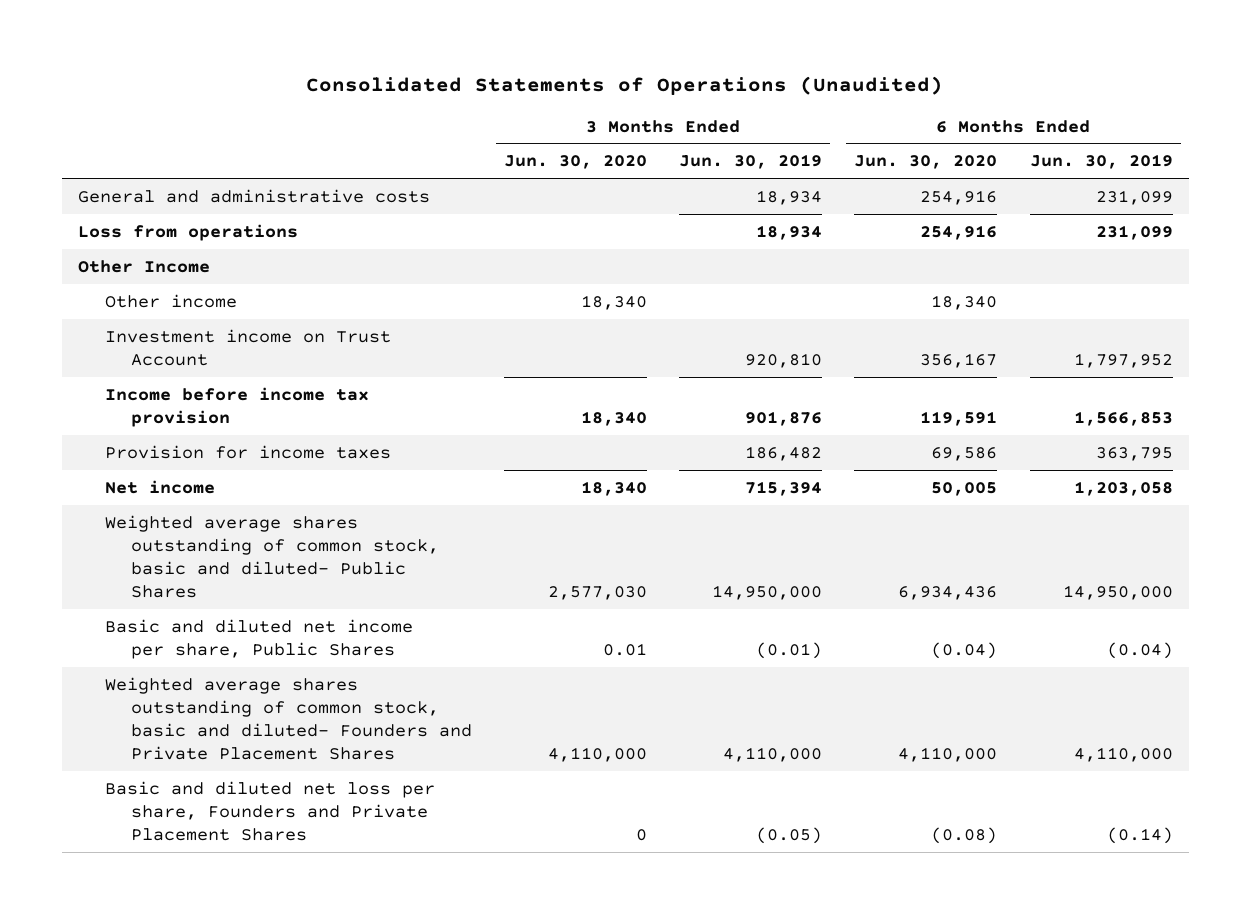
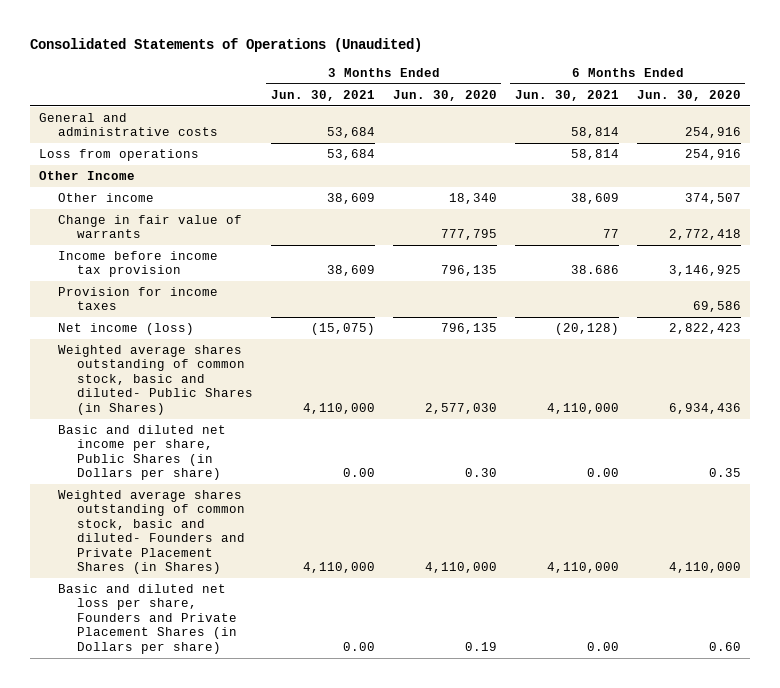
[679,154,823,170] Jun. 30, 2019 -> none
[1029,154,1173,170] Jun. 30, 2019 -> none
none -> [270,89,375,101] Jun. 30, 2021
none -> [514,89,619,101] Jun. 30, 2021
[104,328,391,366] Investment income on Trust Account -> none
[931,294,998,310] 18,340 -> [684,193,741,205] 374,507
none -> [57,215,242,239] Change in fair value of warrants
[580,410,647,426] 18,340 -> [440,265,497,277] 796,135
[920,410,998,426] 119,591 -> [668,265,741,277] 3,146,925
[104,479,215,494] Net income -> [57,323,194,336] Net income (loss)
[580,480,647,496] 18,340 -> [440,323,497,335] 796,135
[931,481,998,496] 50,005 -> [668,323,741,335] 2,822,423
[104,514,439,599] Weighted average shares outstanding of common stock, basic and diluted- Public Shares -> [57,345,253,415] Weighted average shares outstanding of common stock, basic and diluted- Public Shares (in Shares)
[104,618,413,659] Basic and diluted net income per share, Public Shares -> [57,425,226,481] Basic and diluted net income per share, Public Shares (in Dollars per share)
[602,642,647,656] 0.01 -> [464,468,497,478] 0.30
[931,641,998,659] (0.04) -> [708,468,741,478] 0.35
[104,676,472,761] Weighted average shares outstanding of common stock, basic and diluted- Founders and Private Placement Shares -> [57,490,245,574] Weighted average shares outstanding of common stock, basic and diluted- Founders and Private Placement Shares (in Shares)
[104,780,435,842] Basic and diluted net loss per share, Founders and Private Placement Shares -> [57,584,237,654] Basic and diluted net loss per share, Founders and Private Placement Shares (in Dollars per share)
[635,829,647,842] 0 -> [464,641,497,651] 0.19
[931,827,998,845] (0.08) -> [708,641,741,651] 0.60

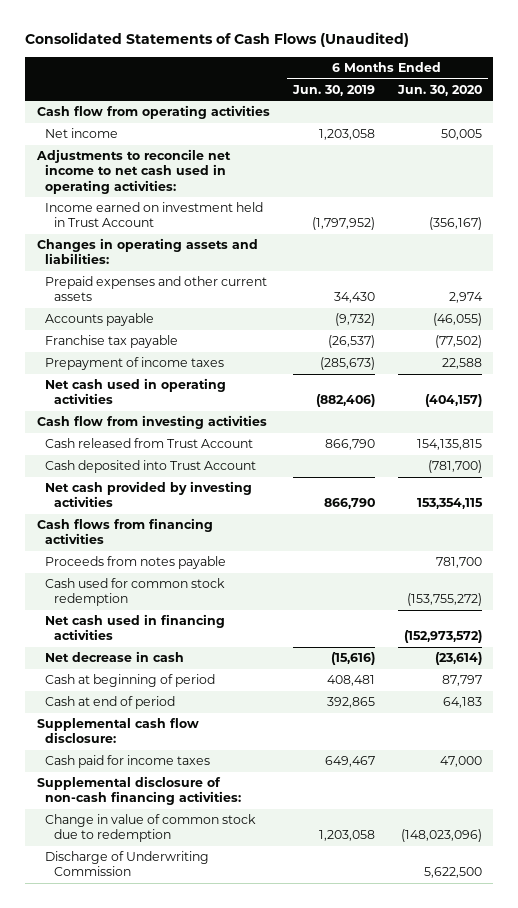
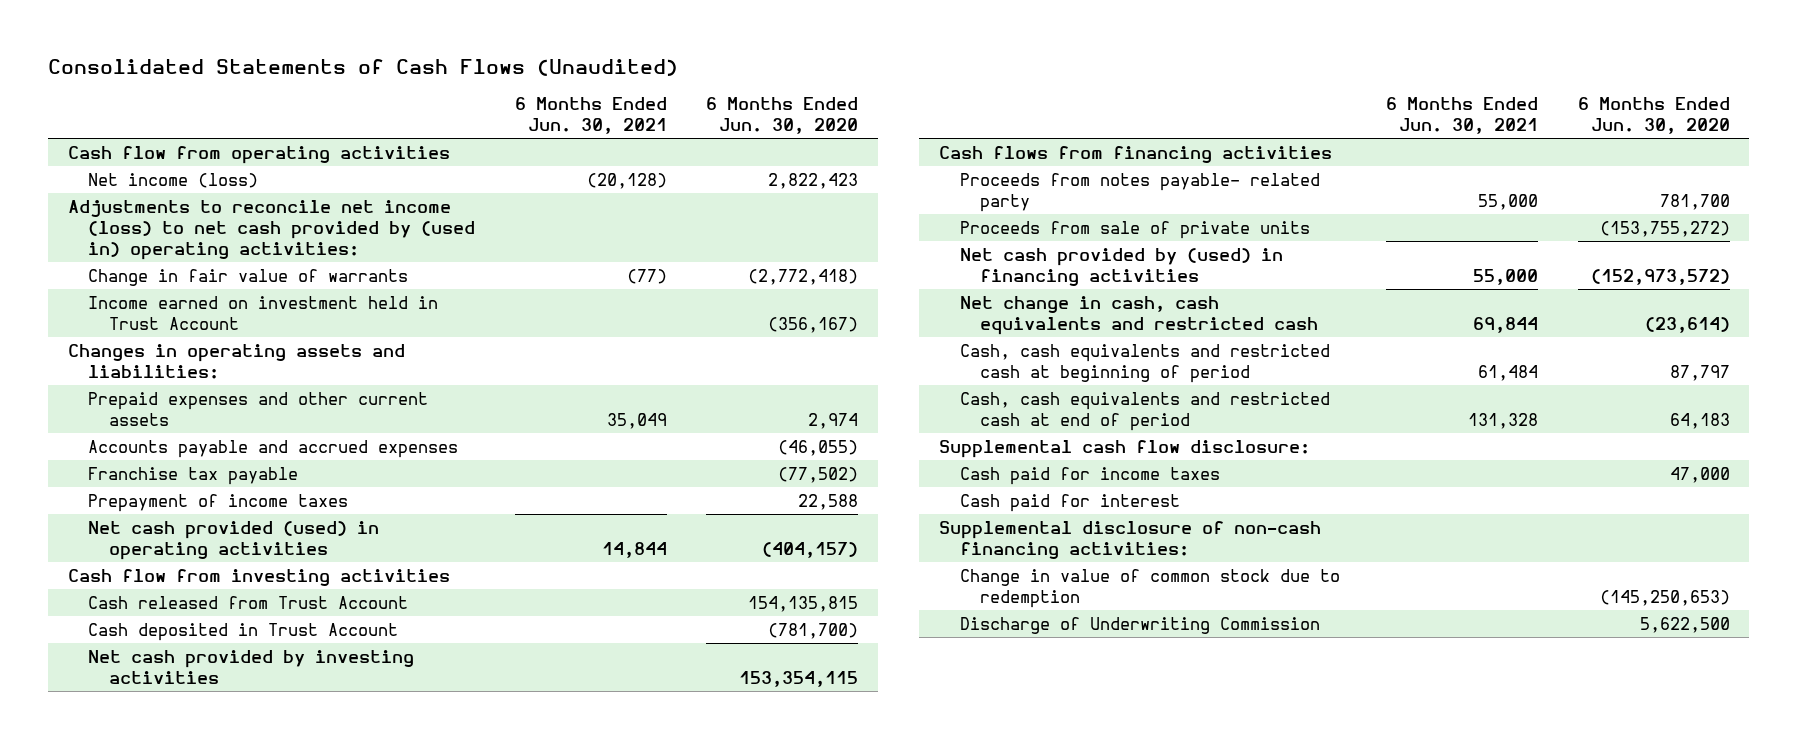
[291,84,375,96] Jun. 30, 2019 -> none
none -> [514,96,667,135] 6 Months Ended Jun. 30, 2021
[45,128,119,139] Net income -> [88,172,259,188] Net income (loss)
[440,129,482,141] 50,005 -> [768,172,859,189] 2,822,423
[35,149,231,194] Adjustments to reconcile net income to net cash used in operating activities: -> [67,199,476,261] Adjustments to reconcile net income (loss) to net cash provided by (used in) operating activities:
none -> [88,268,409,286] Change in fair value of warrants
[45,313,155,327] Accounts payable -> [88,439,459,458] Accounts payable and accrued expenses
[45,378,227,405] Net cash used in operating activities -> [88,520,380,560] Net cash provided (used) in operating activities
[45,460,257,474] Cash deposited into Trust Account -> [88,622,399,641] Cash deposited in Trust Account
[45,556,227,570] Proceeds from notes payable -> [959,172,1320,212] Proceeds from notes payable- related party
[45,578,226,607] Cash used for common stock redemption -> [959,220,1310,239] Proceeds from sale of private units
[45,614,226,641] Net cash used in financing activities -> [959,247,1283,286] Net cash provided by (used) in financing activities
[45,651,185,663] Net decrease in cash -> [959,295,1319,335] Net change in cash, cash equivalents and restricted cash
[45,674,216,688] Cash at beginning of period -> [959,343,1330,383] Cash, cash equivalents and restricted cash at beginning of period
[45,696,176,710] Cash at end of period -> [959,391,1330,431] Cash, cash equivalents and restricted cash at end of period
none -> [959,493,1180,512] Cash paid for interest
[400,829,482,843] (148,023,096) -> [1599,589,1730,606] (145,250,653)

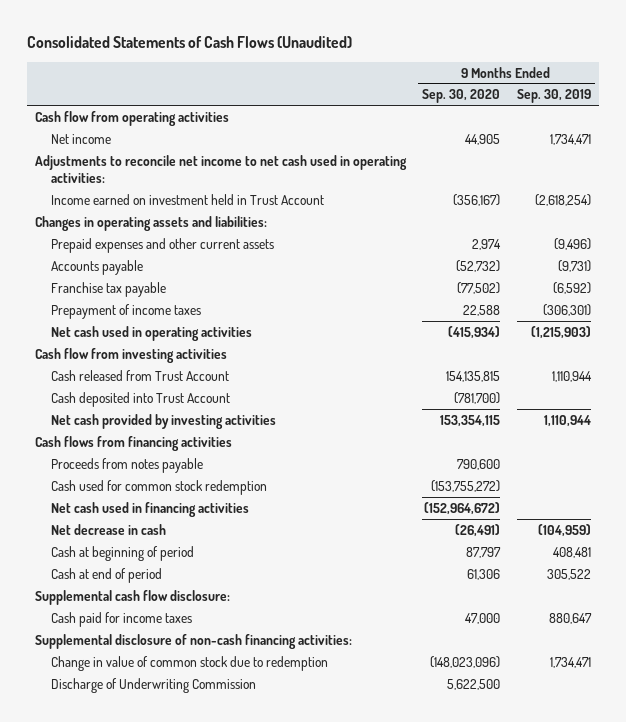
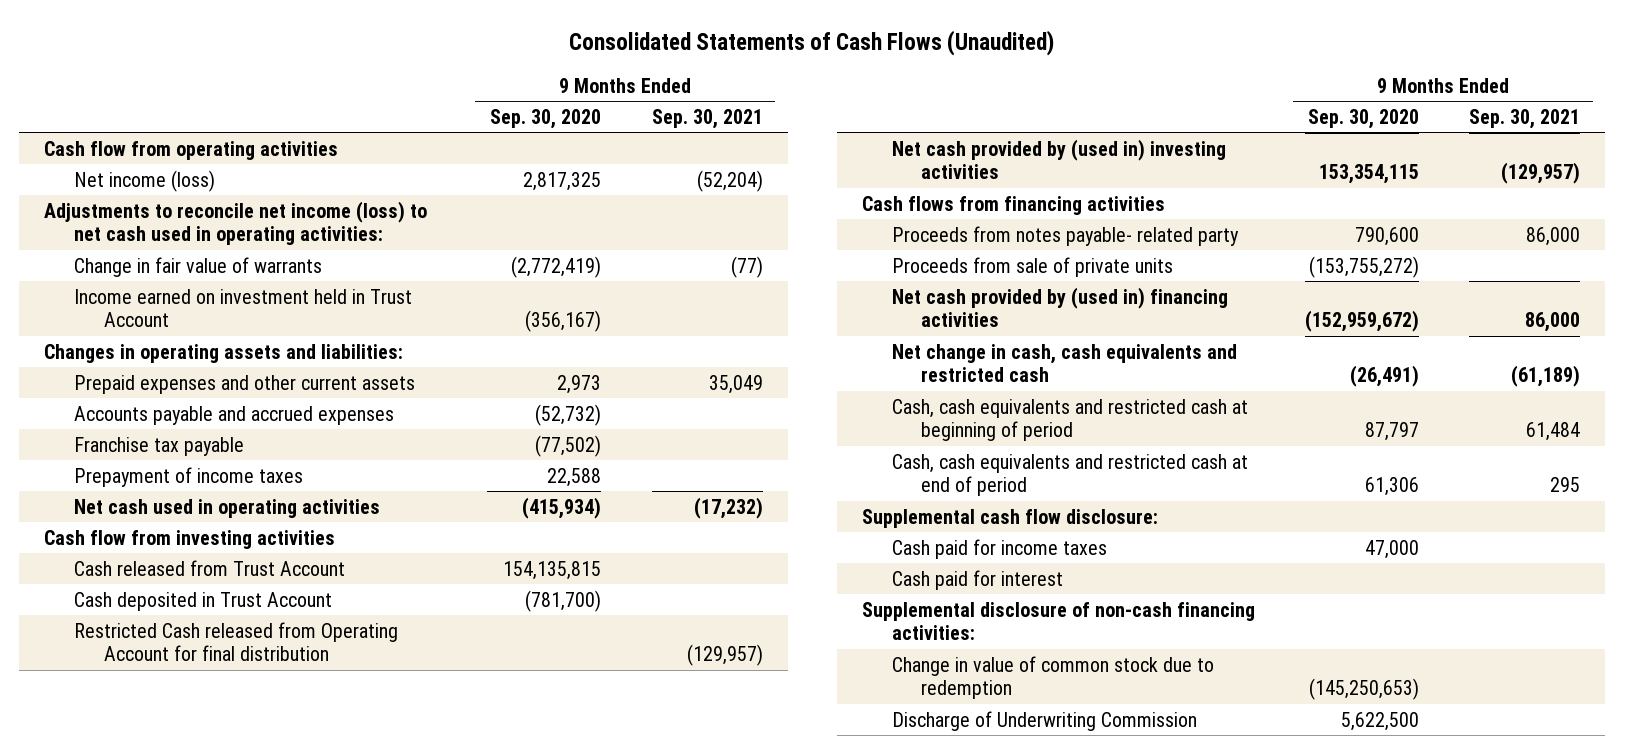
[516,89,591,104] Sep. 30, 2019 -> none
none -> [651,108,763,129] Sep. 30, 2021
[50,133,111,144] Net income -> [74,169,216,192] Net income (loss)
[465,133,501,145] 44,905 -> [523,171,602,191] 2,817,325
[35,154,408,184] Adjustments to reconcile net income to net cash used in operating activities: -> [44,200,428,245] Adjustments to reconcile net income (loss) to net cash used in operating activities:
none -> [74,256,323,277] Change in fair value of warrants
[472,238,502,250] 2,974 -> [557,374,602,394] 2,973
[50,259,143,275] Accounts payable -> [74,405,395,425] Accounts payable and accrued expenses
[50,391,230,407] Cash deposited into Trust Account -> [74,591,333,611] Cash deposited in Trust Account
none -> [74,621,399,661] Restricted Cash released from Operating Account for final distribution
[50,413,276,429] Net cash provided by investing activities -> [891,138,1226,179] Net cash provided by (used in) investing activities
[50,457,203,473] Proceeds from notes payable -> [891,225,1239,246] Proceeds from notes payable- related party
[50,479,267,495] Cash used for common stock redemption -> [891,256,1173,277] Proceeds from sale of private units
[50,501,249,517] Net cash used in financing activities -> [891,286,1228,327] Net cash provided by (used in) financing activities
[424,501,501,515] (152,964,672) -> [1305,309,1420,332] (152,959,672)
[50,523,166,535] Net decrease in cash -> [891,343,1237,382] Net change in cash, cash equivalents and restricted cash
[50,545,194,561] Cash at beginning of period -> [891,398,1248,441] Cash, cash equivalents and restricted cash at beginning of period
[50,567,162,583] Cash at end of period -> [891,453,1248,496] Cash, cash equivalents and restricted cash at end of period
none -> [891,569,1063,590] Cash paid for interest
[430,655,501,668] (148,023,096) -> [1309,677,1420,700] (145,250,653)

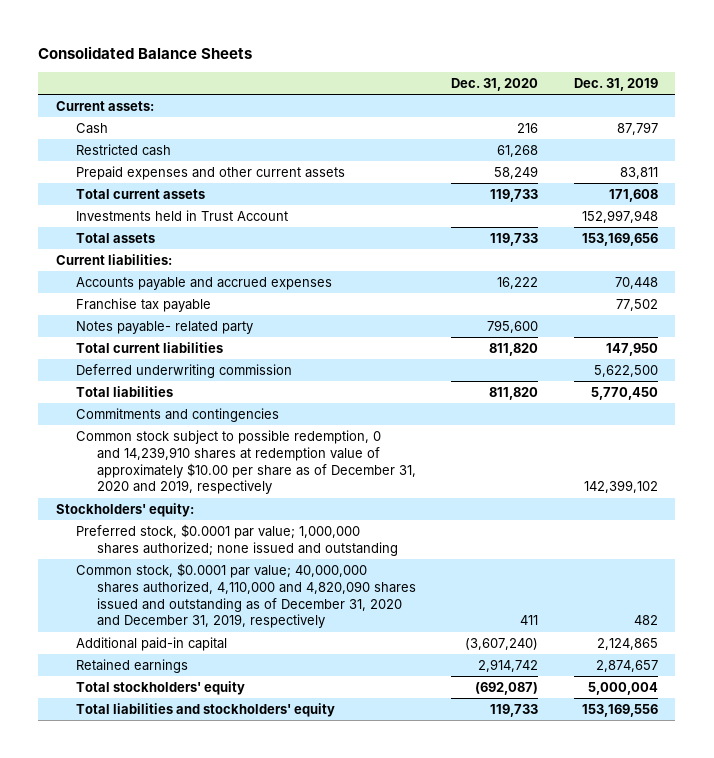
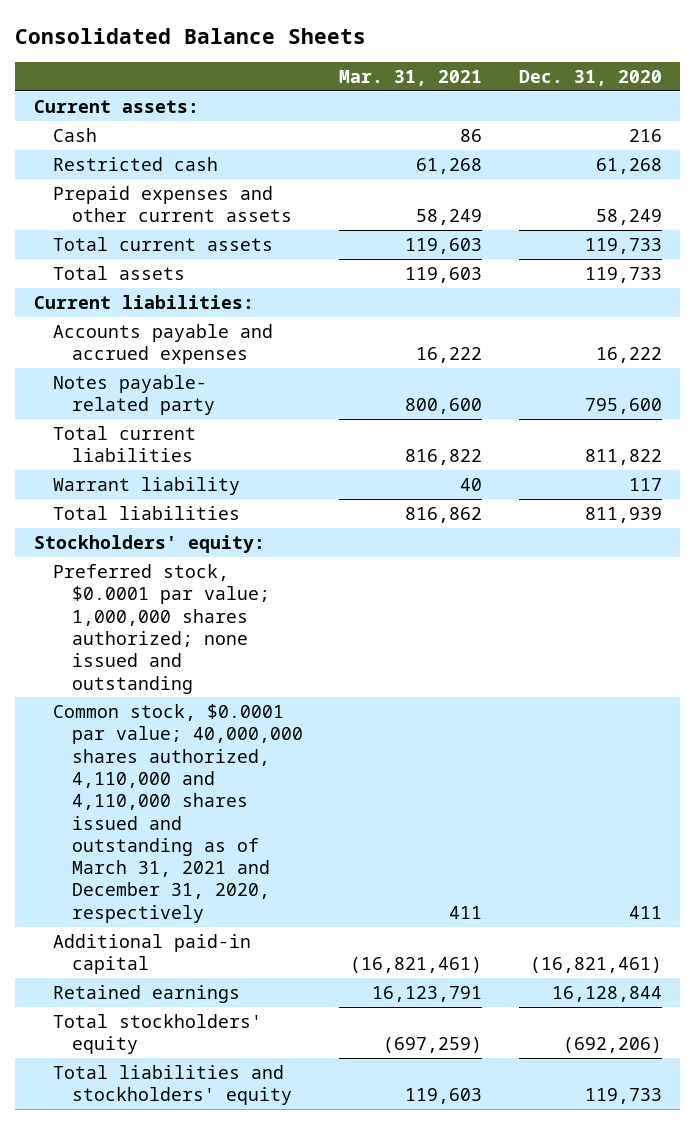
[573,77,658,91] Dec. 31, 2019 -> none
none -> [339,69,483,86] Mar. 31, 2021
[76,210,289,222] Investments held in Trust Account -> none
[76,298,212,313] Franchise tax payable -> none
[76,364,293,379] Deferred underwriting commission -> none
[76,408,280,423] Commitments and contingencies -> none
[76,430,416,495] Common stock subject to possible redemption, 0 and 14,239,910 shares at redemption value of approximately $10.00 per share as of December 31, 2020 and 2019, respectively -> none
[489,343,539,357] 811,820 -> [584,449,662,466] 811,822
none -> [52,476,240,495] Warrant liability
[489,387,539,401] 811,820 -> [584,506,662,523] 811,939
[76,563,416,629] Common stock, $0.0001 par value; 40,000,000 shares authorized, 4,110,000 and 4,820,090 shares issued and outstanding as of December 31, 2020 and December 31, 2019, respectively -> [52,703,303,923] Common stock, $0.0001 par value; 40,000,000 shares authorized, 4,110,000 and 4,110,000 shares issued and outstanding as of March 31, 2021 and December 31, 2020, respectively
[465,638,539,651] (3,607,240) -> [529,957,662,974] (16,821,461)
[478,659,539,673] 2,914,742 -> [551,985,662,1002] 16,128,844
[475,682,539,696] (692,087) -> [562,1037,662,1054] (692,206)

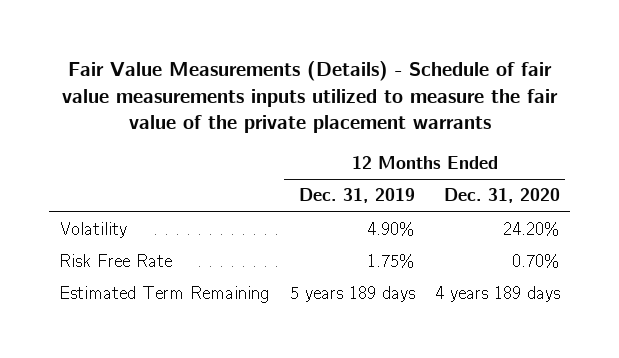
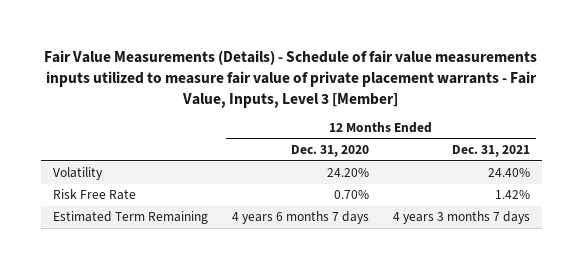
[61,60,558,134] Fair Value Measurements (Details) - Schedule of fair value measurements inputs utilized to measure the fair value of the private placement warrants -> [44,49,538,108] Fair Value Measurements (Details) - Schedule of fair value measurements inputs utilized to measure fair value of private placement warrants - Fair Value, Inputs, Level 3 [Member]
[298,188,415,204] Dec. 31, 2019 -> none
none -> [451,145,530,158] Dec. 31, 2021
[435,286,561,303] 4 years 189 days -> [231,211,369,225] 4 years 6 months 7 days

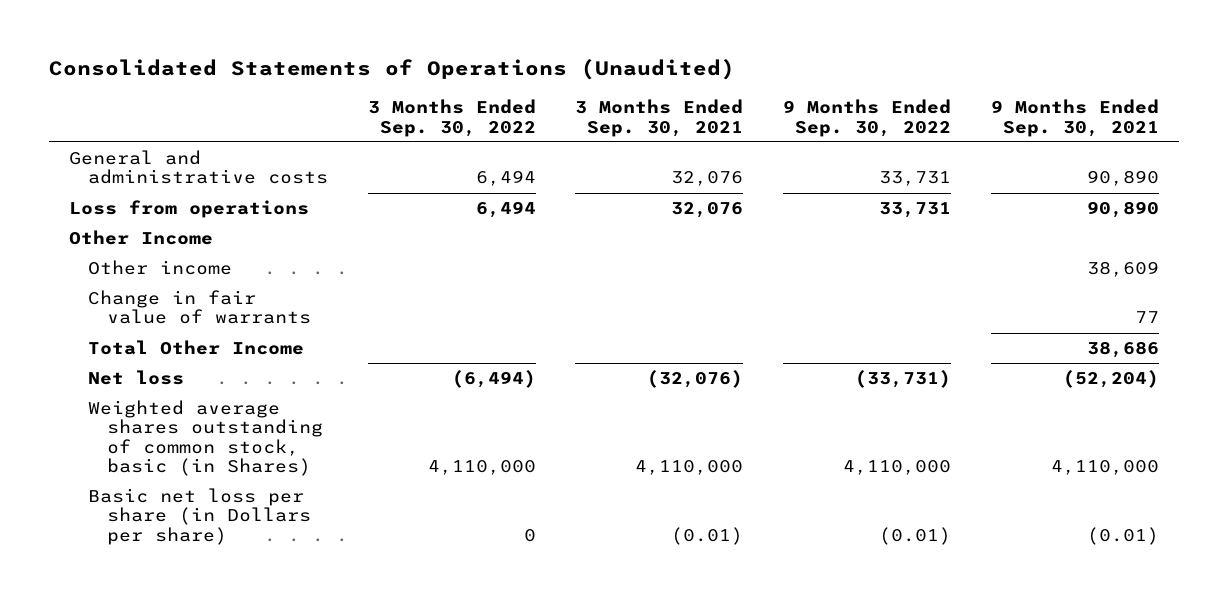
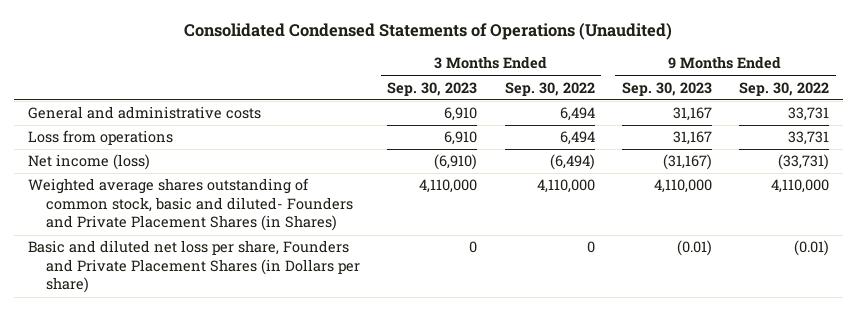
[49,59,736,81] Consolidated Statements of Operations (Unaudited) -> [184,23,673,41] Consolidated Condensed Statements of Operations (Unaudited)
[575,99,744,137] 3 Months Ended Sep. 30, 2021 -> none
[990,99,1159,137] 9 Months Ended Sep. 30, 2021 -> none
none -> [387,81,478,96] Sep. 30, 2023
none -> [621,81,712,96] Sep. 30, 2023
[69,230,214,246] Other Income -> none
[87,260,232,276] Other income -> none
[87,290,311,325] Change in fair value of warrants -> none
[87,340,304,356] Total Other Income -> none
[87,370,184,386] Net loss -> [27,154,150,171] Net income (loss)
[87,400,323,477] Weighted average shares outstanding of common stock, basic (in Shares) -> [27,178,354,232] Weighted average shares outstanding of common stock, basic and diluted- Founders and Private Placement Shares (in Shares)
[87,488,311,545] Basic net loss per share (in Dollars per share) -> [27,240,361,294] Basic and diluted net loss per share, Founders and Private Placement Shares (in Dollars per share)

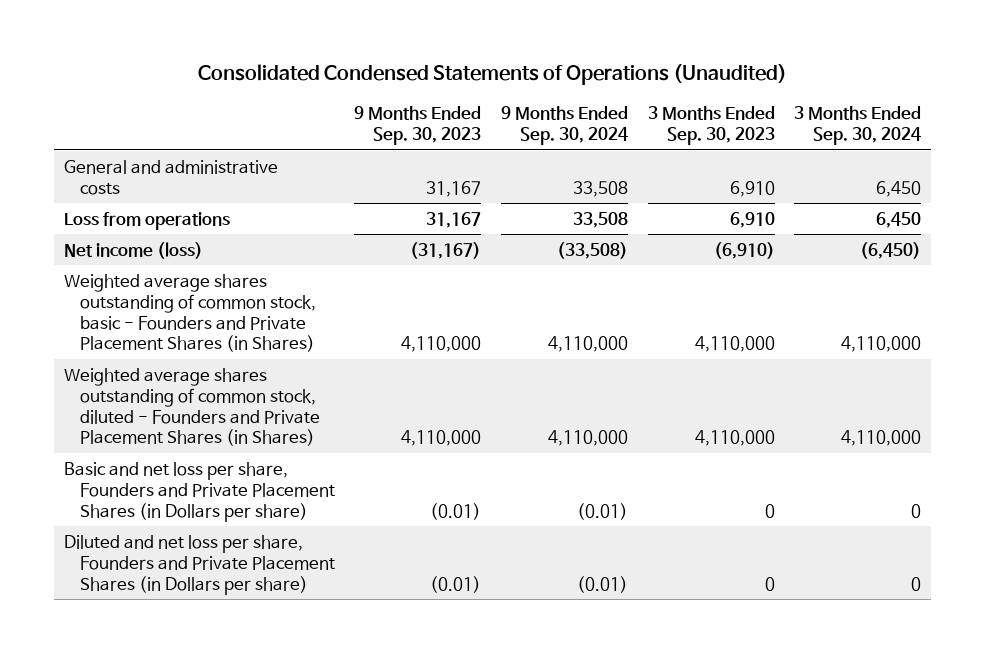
[504,81,595,96] Sep. 30, 2022 -> none
[739,81,830,96] Sep. 30, 2022 -> none
none -> [500,106,628,146] 9 Months Ended Sep. 30, 2024
none -> [794,106,922,146] 3 Months Ended Sep. 30, 2024
[27,178,354,232] Weighted average shares outstanding of common stock, basic and diluted- Founders and Private Placement Shares (in Shares) -> [63,273,316,353] Weighted average shares outstanding of common stock, basic - Founders and Private Placement Shares (in Shares)
none -> [63,367,320,447] Weighted average shares outstanding of common stock, diluted - Founders and Private Placement Shares (in Shares)
[27,240,361,294] Basic and diluted net loss per share, Founders and Private Placement Shares (in Dollars per share) -> [63,461,335,522] Basic and net loss per share, Founders and Private Placement Shares (in Dollars per share)
none -> [63,534,335,595] Diluted and net loss per share, Founders and Private Placement Shares (in Dollars per share)

